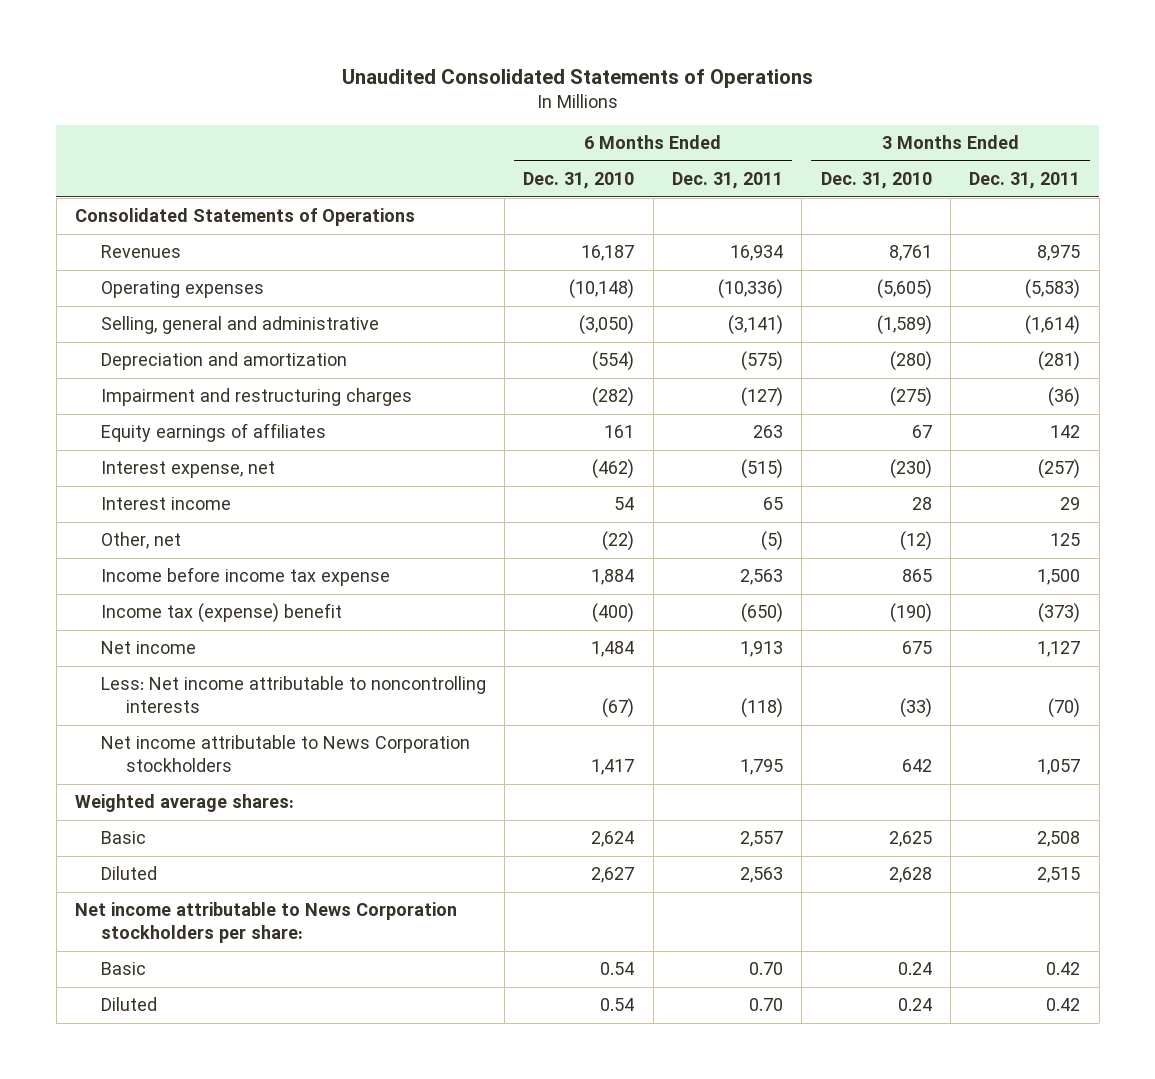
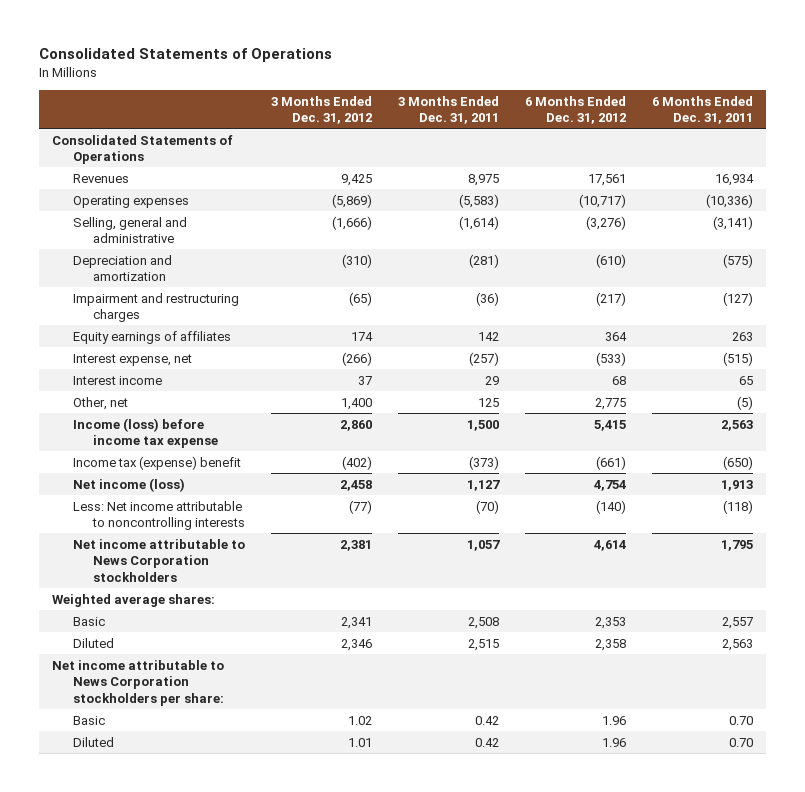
[341,68,813,88] Unaudited Consolidated Statements of Operations -> [39,48,333,63] Consolidated Statements of Operations
[523,172,635,190] Dec. 31, 2010 -> none
[820,172,932,190] Dec. 31, 2010 -> none
none -> [271,95,373,124] 3 Months Ended Dec. 31, 2012
none -> [525,95,627,124] 6 Months Ended Dec. 31, 2012
[100,567,390,587] Income before income tax expense -> [72,417,219,449] Income (loss) before income tax expense
[100,641,196,655] Net income -> [72,477,185,492] Net income (loss)

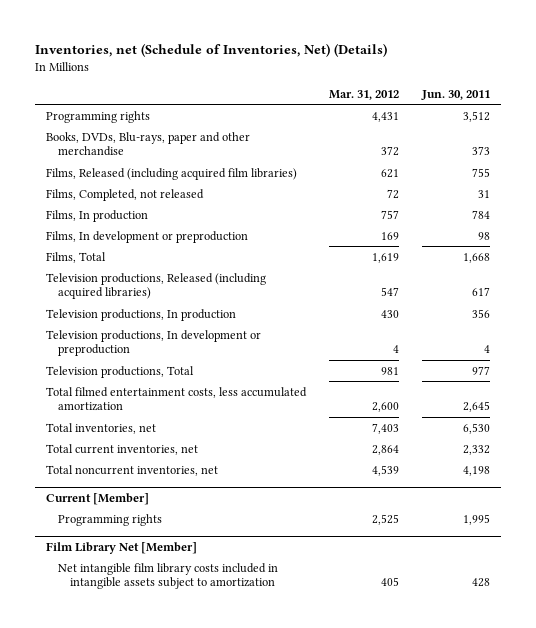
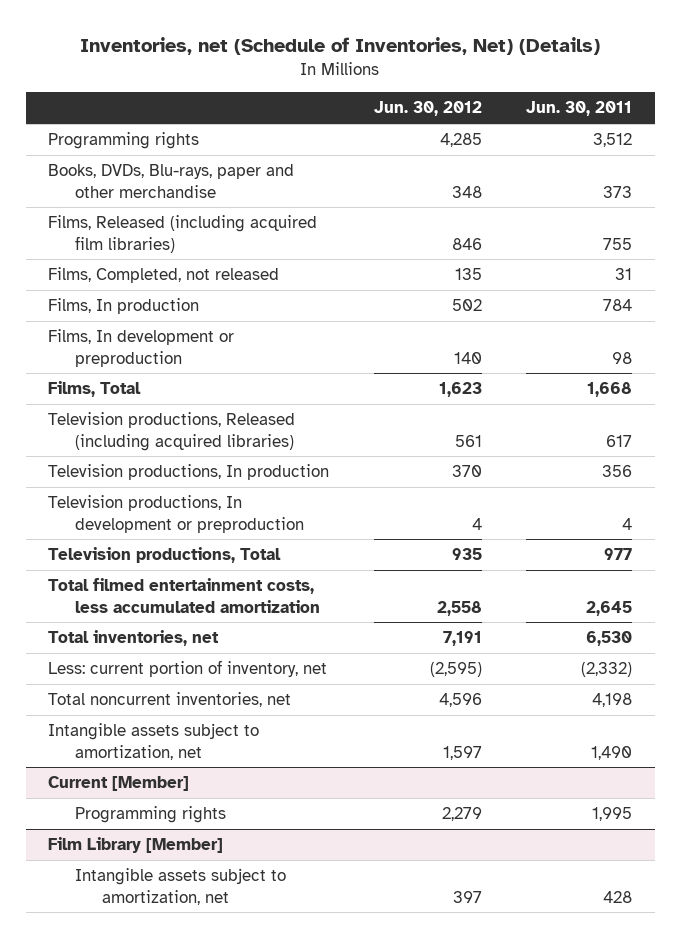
[329,89,400,100] Mar. 31, 2012 -> none
none -> [373,101,482,117] Jun. 30, 2012
[46,443,199,455] Total current inventories, net -> [48,660,328,678] Less: current portion of inventory, net
[462,444,490,455] 2,332 -> [581,662,633,678] (2,332)
none -> [48,723,260,760] Intangible assets subject to amortization, net
[46,541,198,554] Film Library Net [Member] -> [48,837,224,854] Film Library [Member]
[58,562,279,590] Net intangible film library costs included in intangible assets subject to amortization -> [75,868,287,905] Intangible assets subject to amortization, net

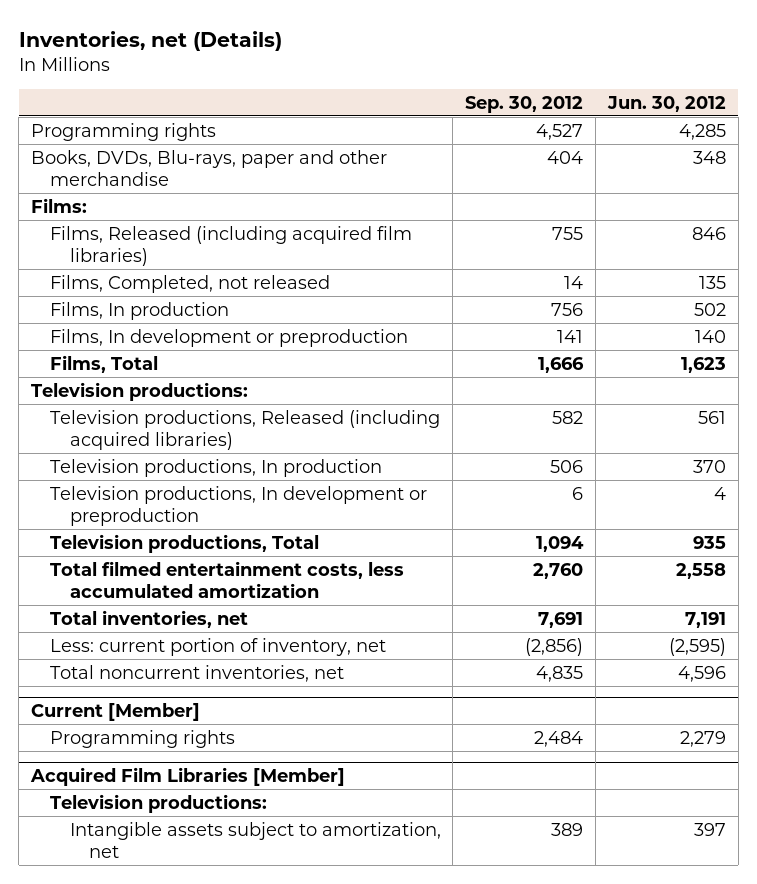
[80,37,601,56] Inventories, net (Schedule of Inventories, Net) (Details) -> [18,30,282,51] Inventories, net (Details)
[526,101,633,117] Jun. 30, 2011 -> none
none -> [465,95,584,113] Sep. 30, 2012
none -> [31,197,88,213] Films:
none -> [31,381,249,401] Television productions:
[48,723,260,760] Intangible assets subject to amortization, net -> none
[48,837,224,854] Film Library [Member] -> none
none -> [30,766,346,786] Acquired Film Libraries [Member]
none -> [50,793,268,813] Television productions:

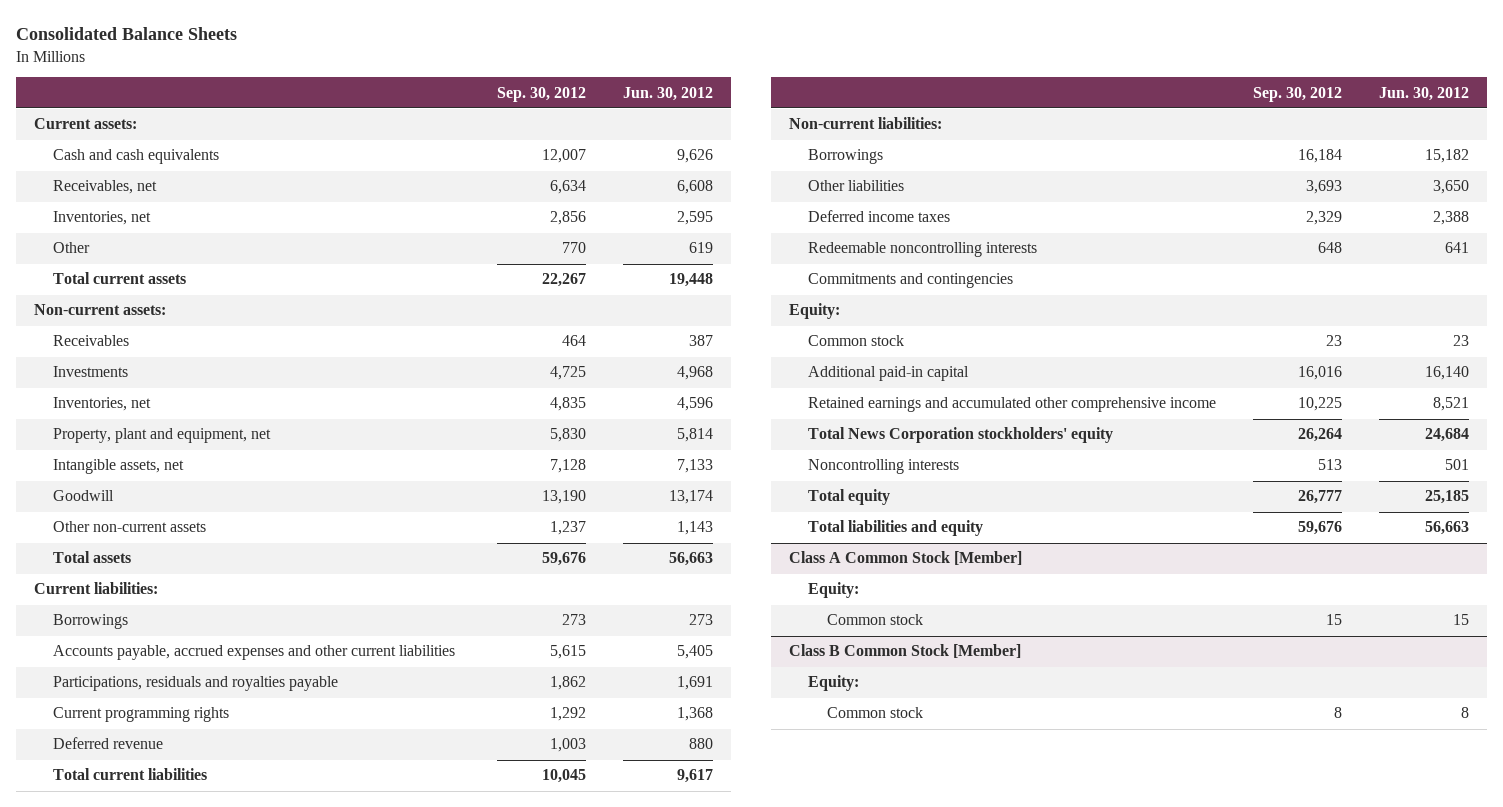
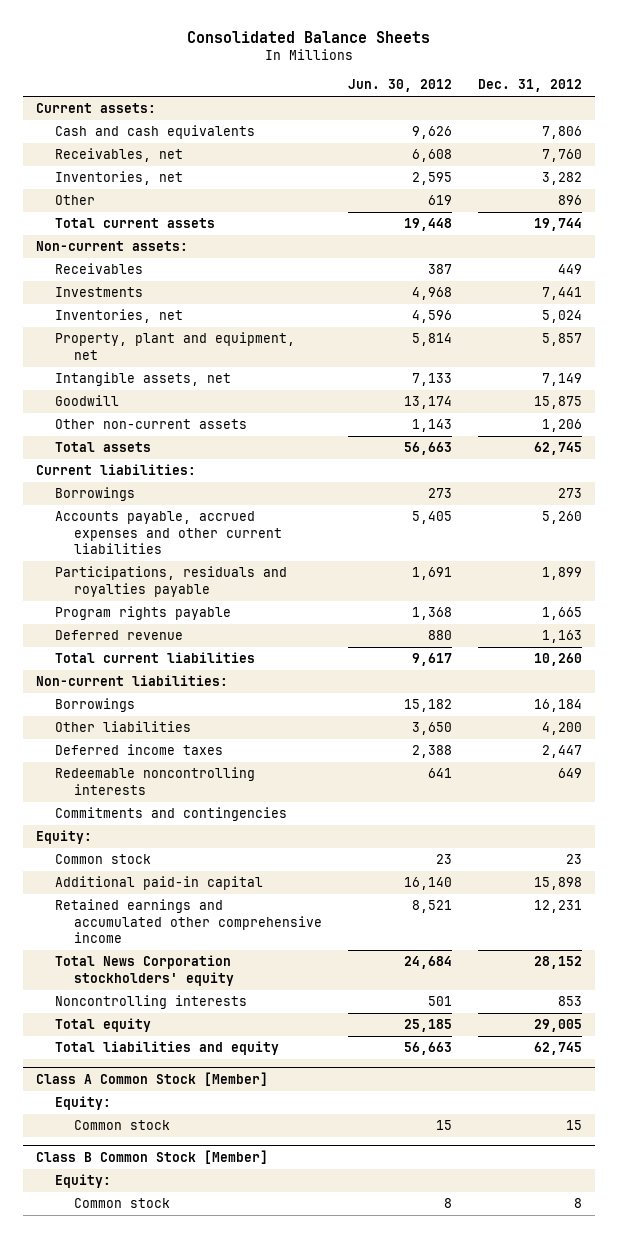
[497,86,587,102] Sep. 30, 2012 -> none
none -> [478,79,583,93] Dec. 31, 2012
[52,707,229,723] Current programming rights -> [55,606,232,621] Program rights payable

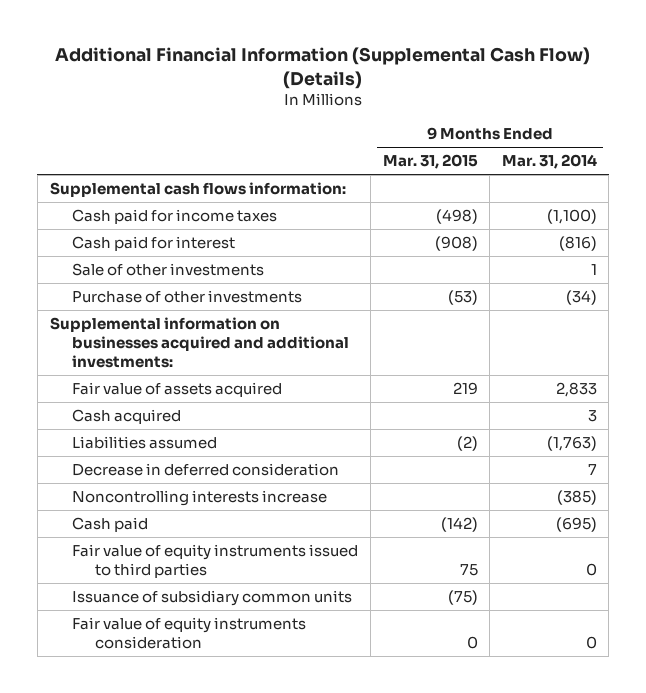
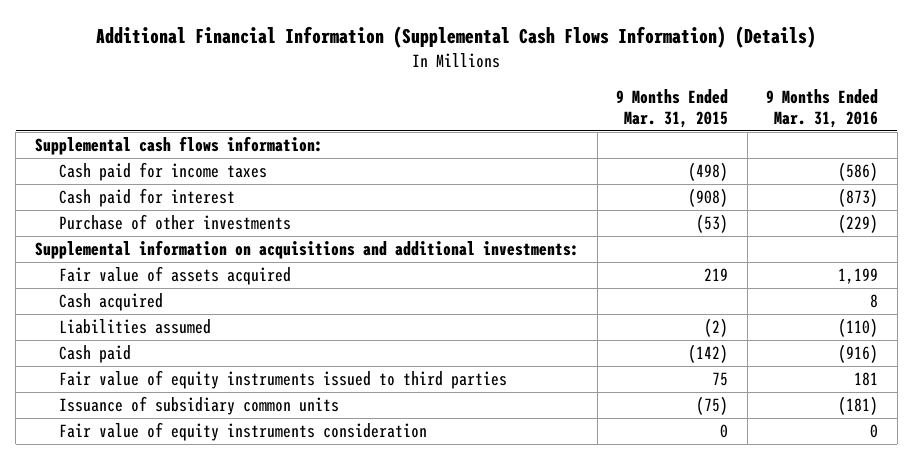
[55,46,591,89] Additional Financial Information (Supplemental Cash Flow) (Details) -> [96,26,817,49] Additional Financial Information (Supplemental Cash Flows Information) (Details)
[501,154,597,170] Mar. 31, 2014 -> none
none -> [766,89,879,128] 9 Months Ended Mar. 31, 2016
[72,263,265,277] Sale of other investments -> none
[49,317,350,369] Supplemental information on businesses acquired and additional investments: -> [34,240,579,260] Supplemental information on acquisitions and additional investments:
[72,463,340,477] Decrease in deferred consideration -> none
[72,490,328,507] Noncontrolling interests increase -> none

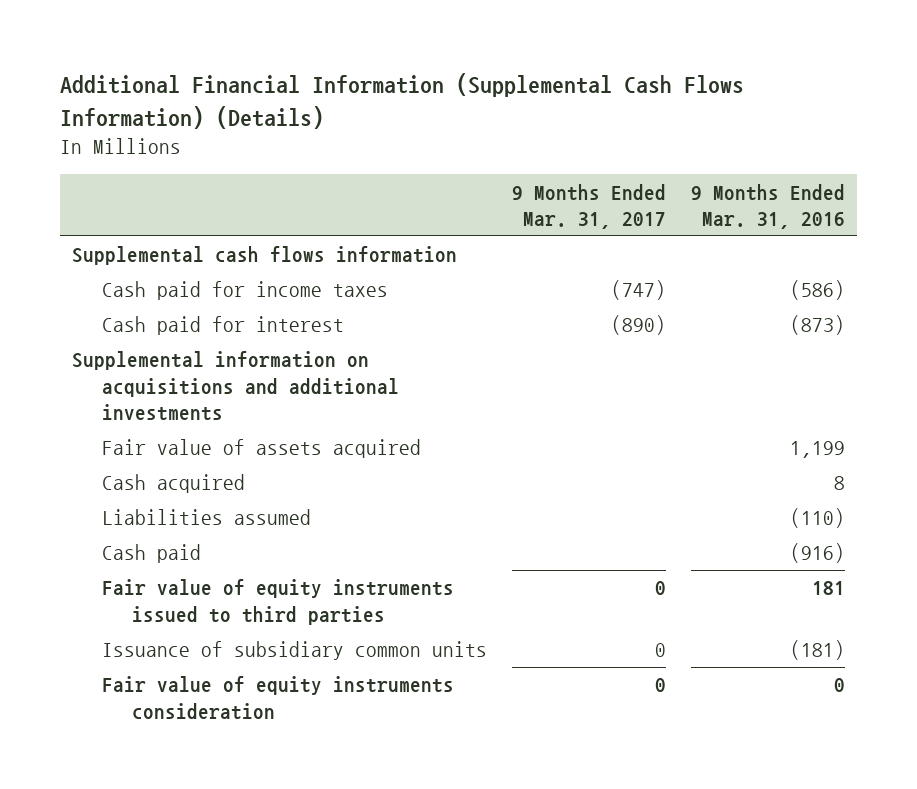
[616,89,729,128] 9 Months Ended Mar. 31, 2015 -> none
none -> [511,183,666,230] 9 Months Ended Mar. 31, 2017
[34,136,323,156] Supplemental cash flows information: -> [71,246,457,266] Supplemental cash flows information
[59,214,292,231] Purchase of other investments -> none
[34,240,579,260] Supplemental information on acquisitions and additional investments: -> [71,351,399,422] Supplemental information on acquisitions and additional investments

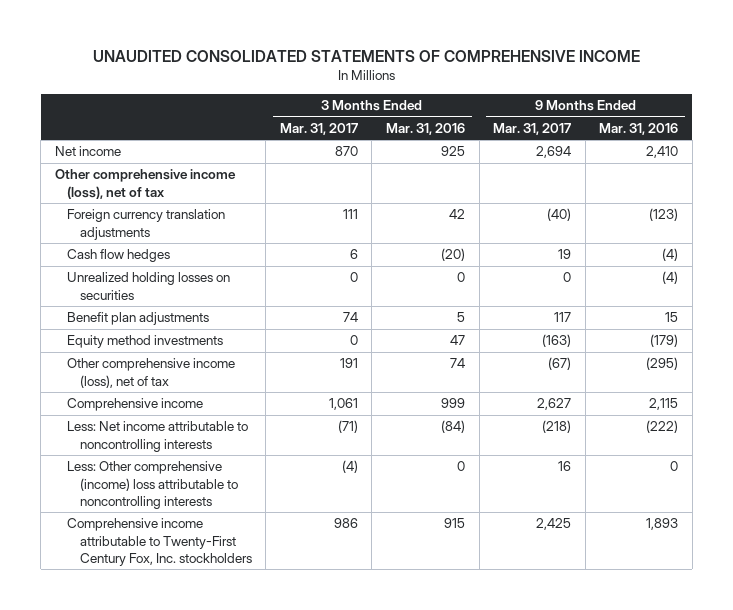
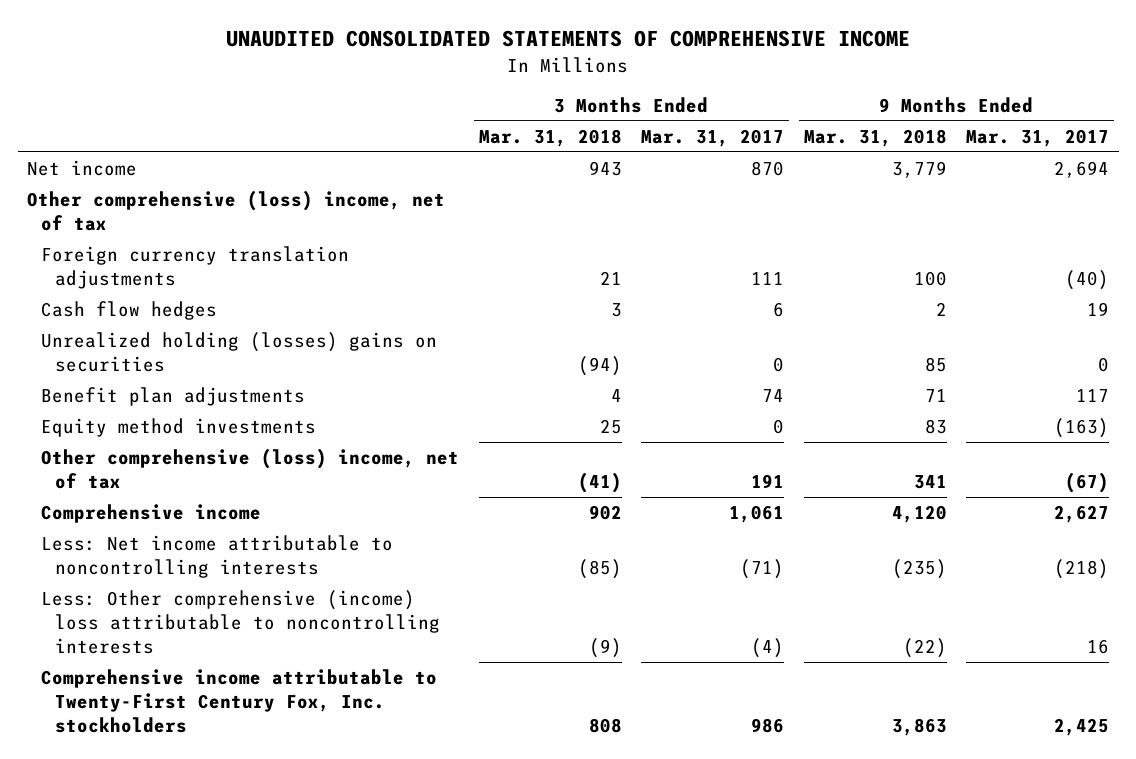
[385,122,465,135] Mar. 31, 2016 -> none
[599,122,679,135] Mar. 31, 2016 -> none
none -> [478,128,622,147] Mar. 31, 2018
none -> [803,128,947,147] Mar. 31, 2018
[54,169,236,199] Other comprehensive income (loss), net of tax -> [27,189,446,231] Other comprehensive (loss) income, net of tax
[67,272,231,300] Unrealized holding losses on securities -> [41,331,438,372] Unrealized holding (losses) gains on securities
[67,358,236,388] Other comprehensive income (loss), net of tax -> [41,447,460,489] Other comprehensive (loss) income, net of tax

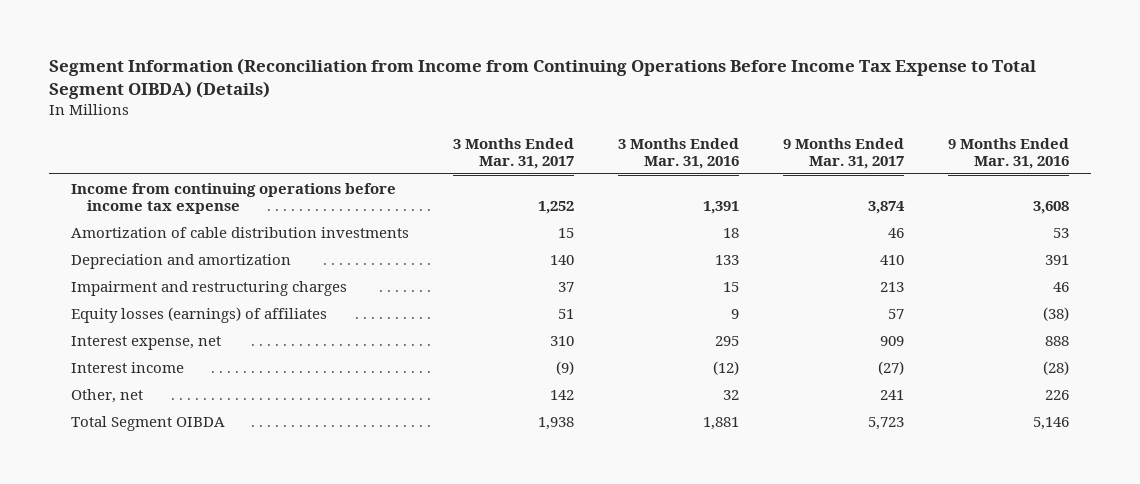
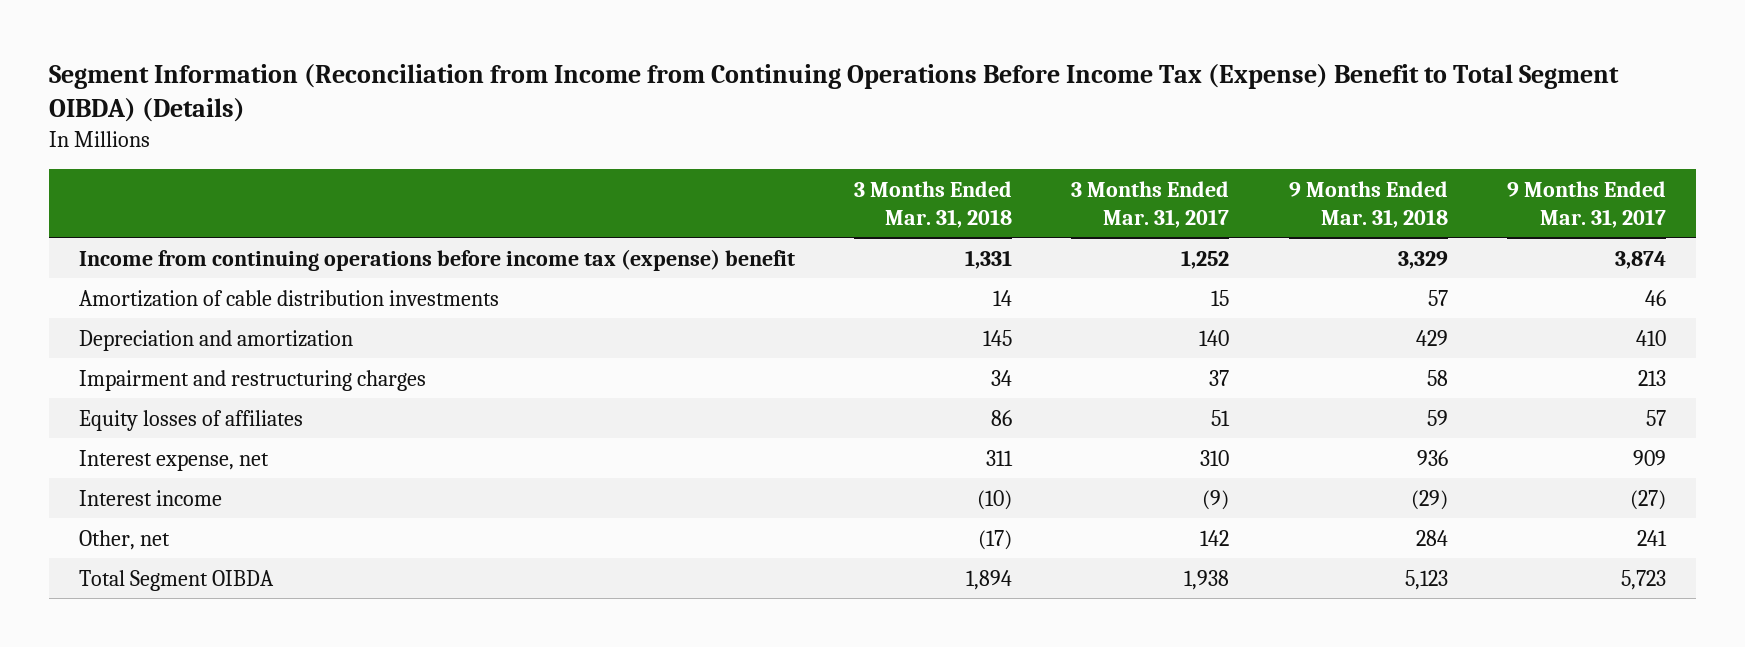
[48,57,1036,99] Segment Information (Reconciliation from Income from Continuing Operations Before Income Tax Expense to Total Segment OIBDA) (Details) -> [49,64,1620,123] Segment Information (Reconciliation from Income from Continuing Operations Before Income Tax (Expense) Benefit to Total Segment OIBDA) (Details)
[617,137,739,169] 3 Months Ended Mar. 31, 2016 -> none
[948,137,1070,169] 9 Months Ended Mar. 31, 2016 -> none
none -> [854,180,1013,228] 3 Months Ended Mar. 31, 2018
none -> [1288,180,1448,228] 9 Months Ended Mar. 31, 2018
[70,182,396,214] Income from continuing operations before income tax expense -> [78,248,795,271] Income from continuing operations before income tax (expense) benefit
[70,306,327,323] Equity losses (earnings) of affiliates -> [78,409,303,431] Equity losses of affiliates

